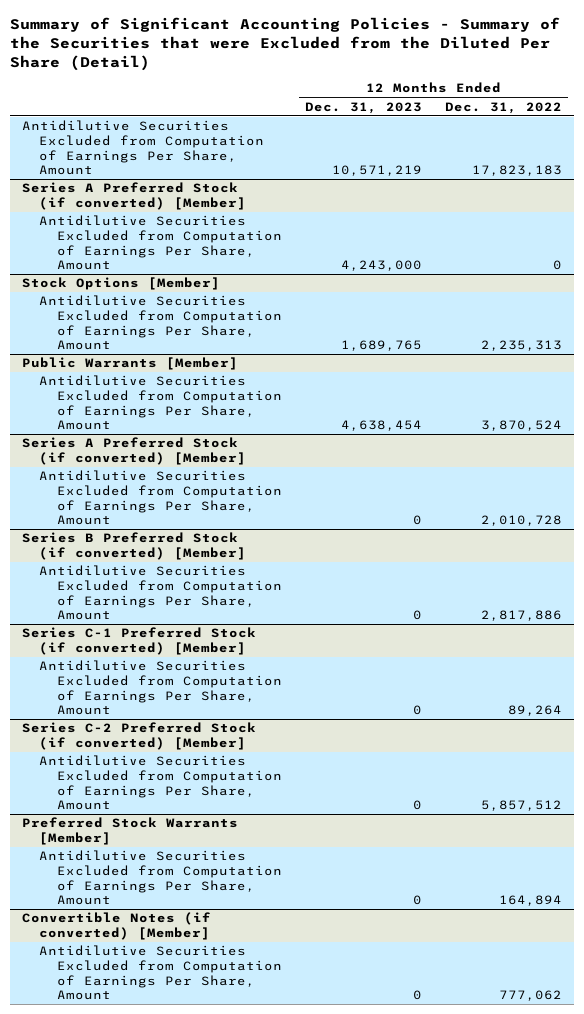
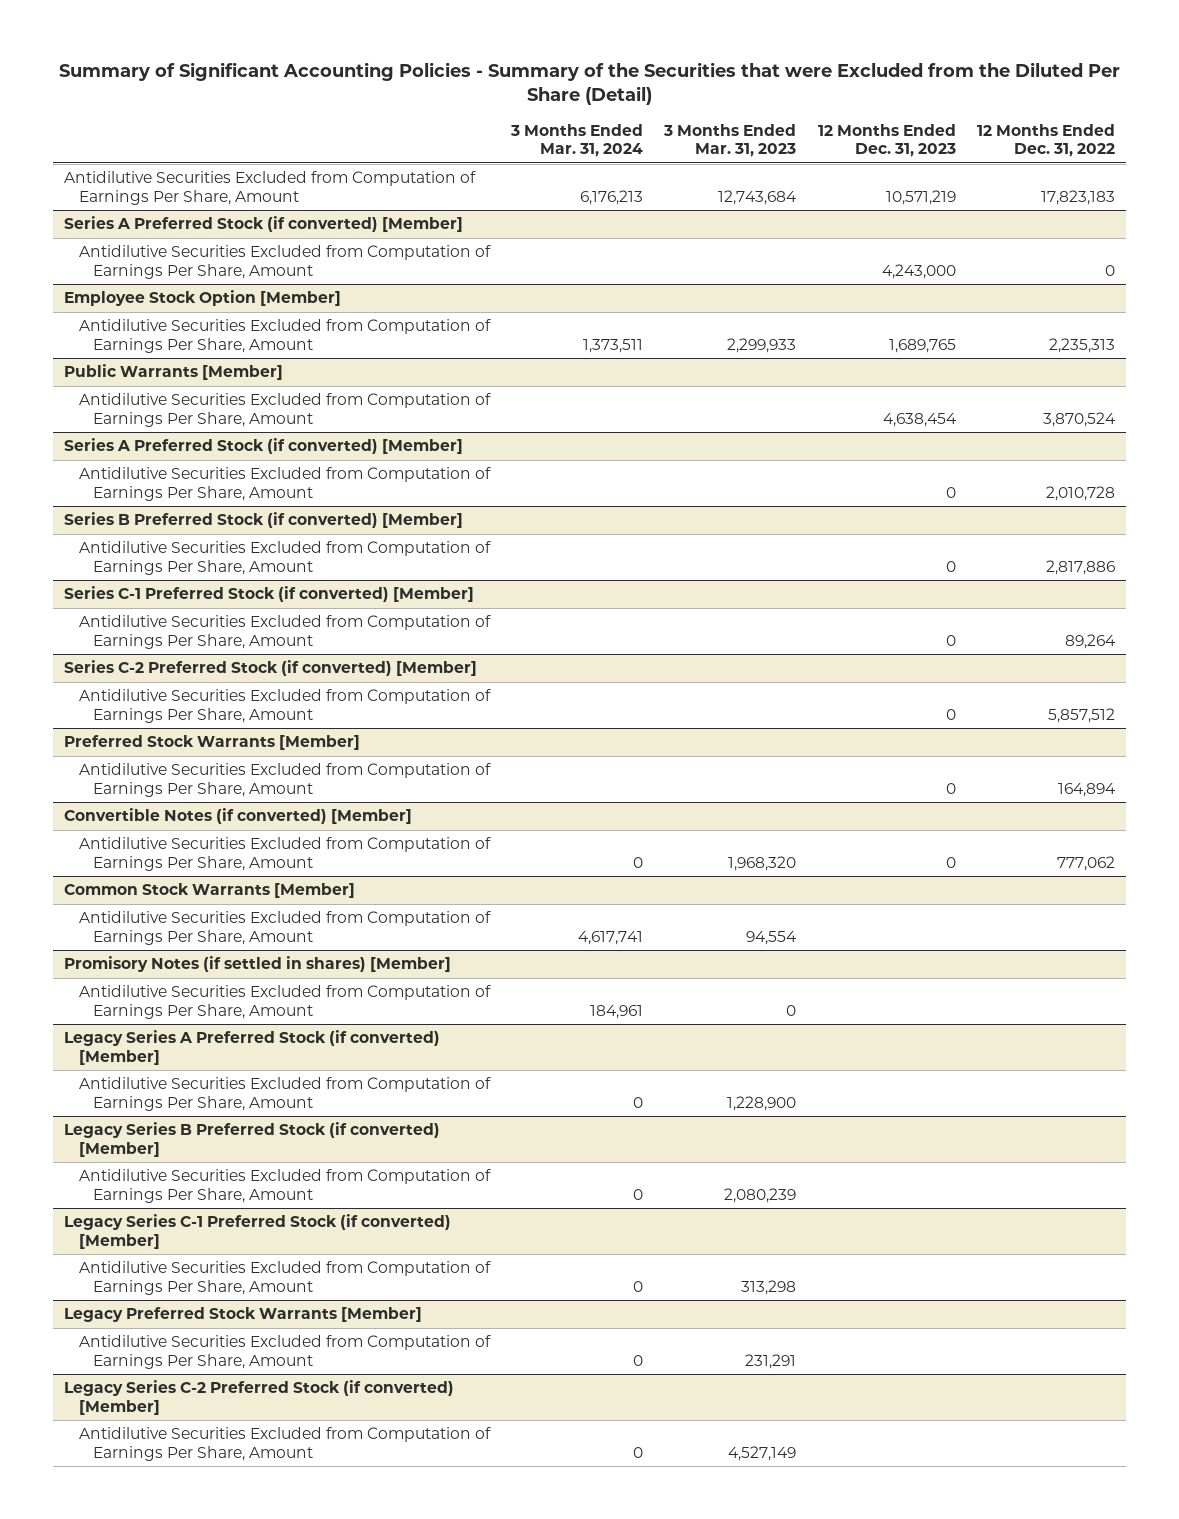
none -> [510,123,644,158] 3 Months Ended Mar. 31, 2024
none -> [663,123,797,158] 3 Months Ended Mar. 31, 2023
[21,277,220,291] Stock Options [Member] -> [63,290,341,307] Employee Stock Option [Member]
none -> [63,883,355,899] Common Stock Warrants [Member]
none -> [78,911,491,945] Antidilutive Securities Excluded from Computation of Earnings Per Share, Amount
none -> [63,956,451,973] Promisory Notes (if settled in shares) [Member]
none -> [78,985,491,1019] Antidilutive Securities Excluded from Computation of Earnings Per Share, Amount
none -> [63,1030,440,1065] Legacy Series A Preferred Stock (if converted) [Member]
none -> [78,1077,491,1111] Antidilutive Securities Excluded from Computation of Earnings Per Share, Amount
none -> [63,1122,440,1157] Legacy Series B Preferred Stock (if converted) [Member]
none -> [78,1169,491,1203] Antidilutive Securities Excluded from Computation of Earnings Per Share, Amount
none -> [63,1214,451,1249] Legacy Series C-1 Preferred Stock (if converted) [Member]
none -> [78,1261,491,1295] Antidilutive Securities Excluded from Computation of Earnings Per Share, Amount
none -> [63,1307,422,1323] Legacy Preferred Stock Warrants [Member]
none -> [78,1335,491,1369] Antidilutive Securities Excluded from Computation of Earnings Per Share, Amount
none -> [63,1380,454,1415] Legacy Series C-2 Preferred Stock (if converted) [Member]
none -> [78,1427,491,1461] Antidilutive Securities Excluded from Computation of Earnings Per Share, Amount

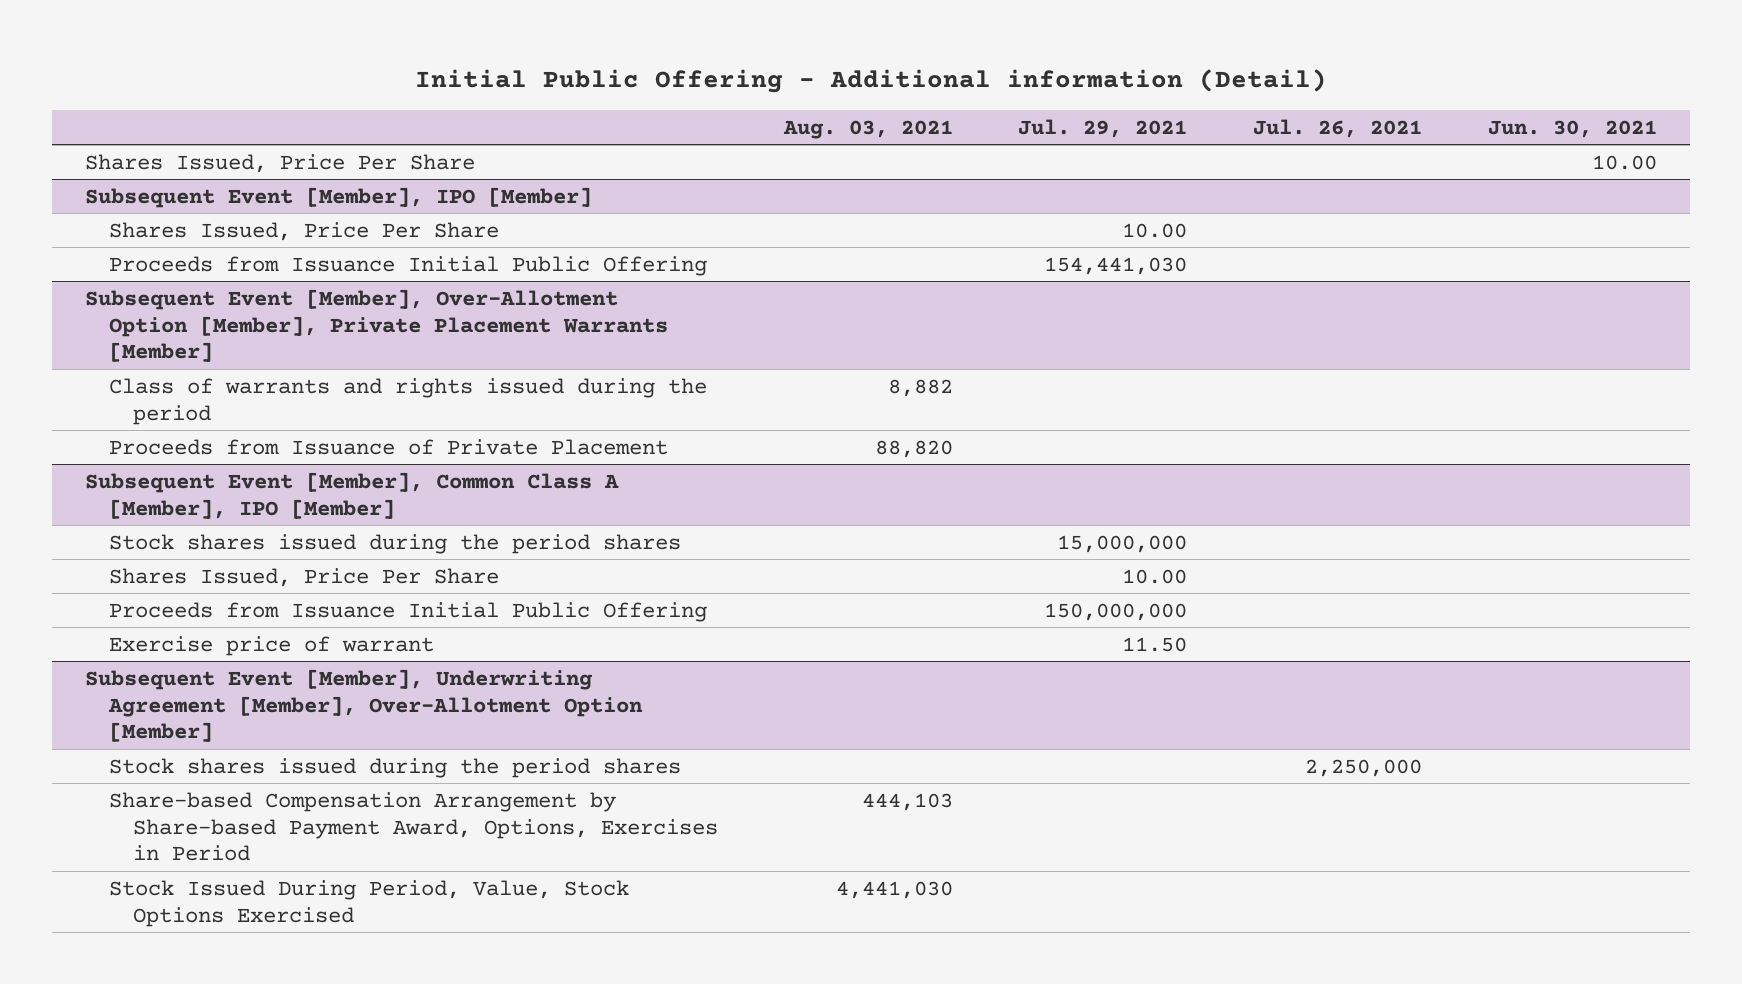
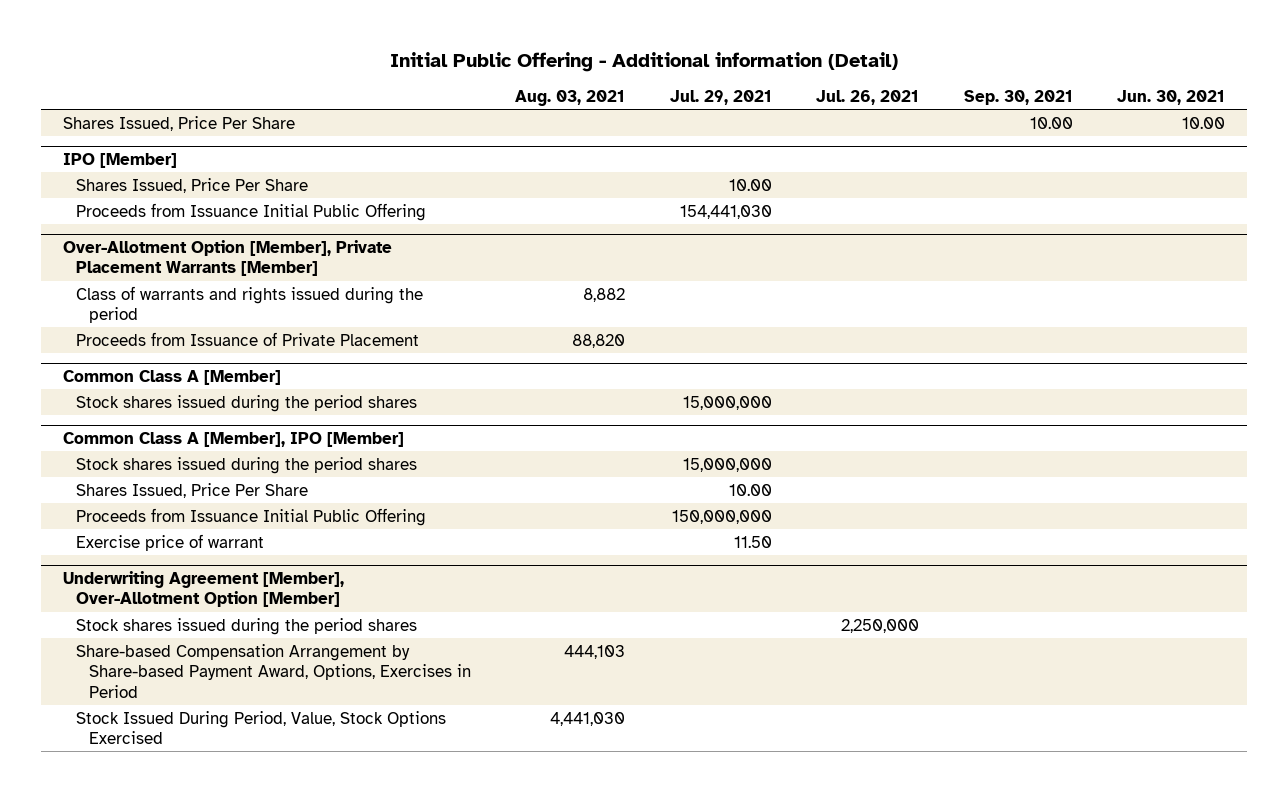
none -> [963,90,1073,106] Sep. 30, 2021
[85,186,593,208] Subsequent Event [Member], IPO [Member] -> [63,152,178,168] IPO [Member]
[85,288,669,363] Subsequent Event [Member], Over-Allotment Option [Member], Private Placement Warrants [Member] -> [63,239,393,277] Over-Allotment Option [Member], Private Placement Warrants [Member]
none -> [63,369,282,385] Common Class A [Member]
none -> [76,394,418,412] Stock shares issued during the period shares
[85,471,620,519] Subsequent Event [Member], Common Class A [Member], IPO [Member] -> [63,431,405,447] Common Class A [Member], IPO [Member]
[85,668,644,743] Subsequent Event [Member], Underwriting Agreement [Member], Over-Allotment Option [Member] -> [63,570,345,608] Underwriting Agreement [Member], Over-Allotment Option [Member]

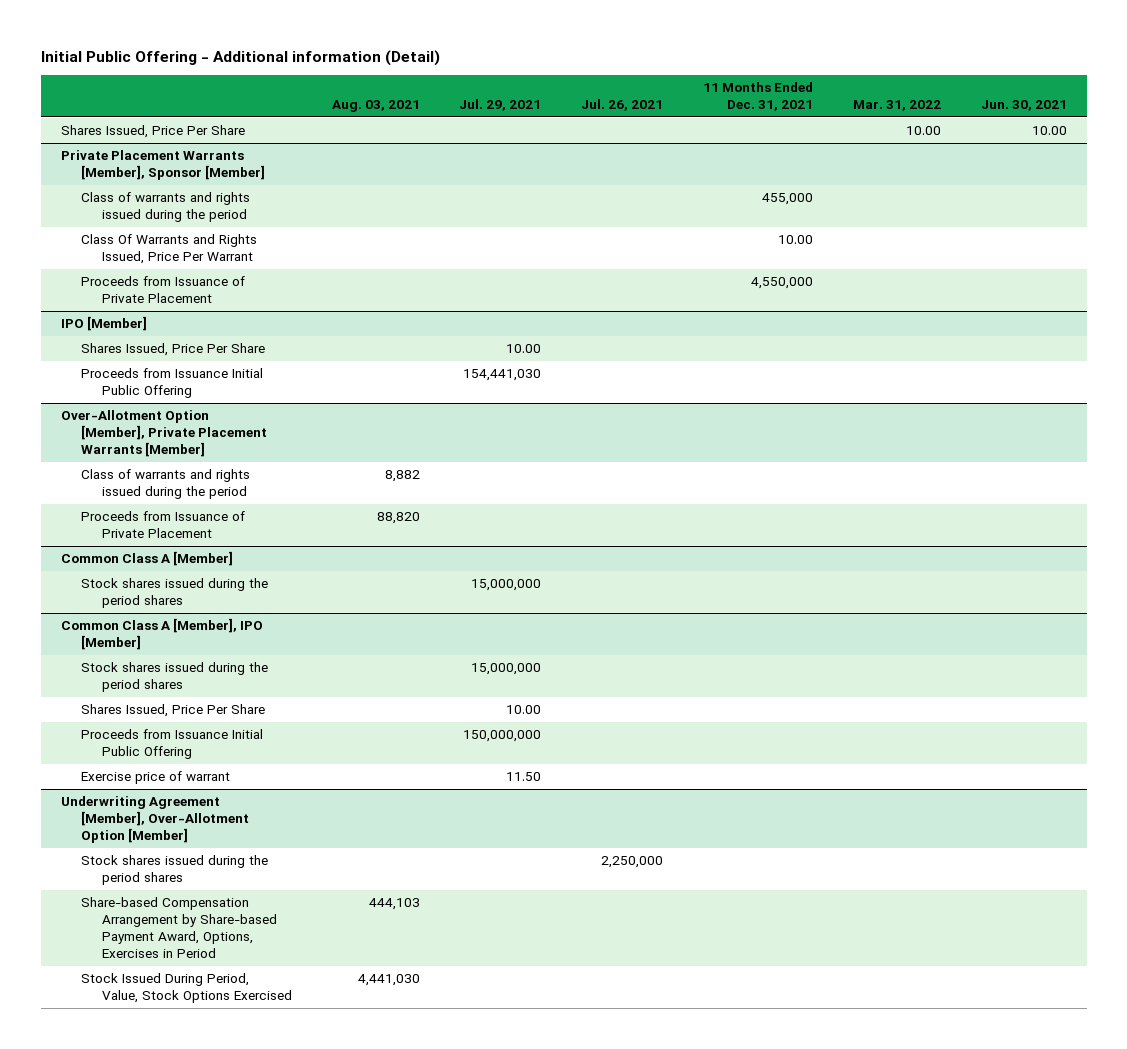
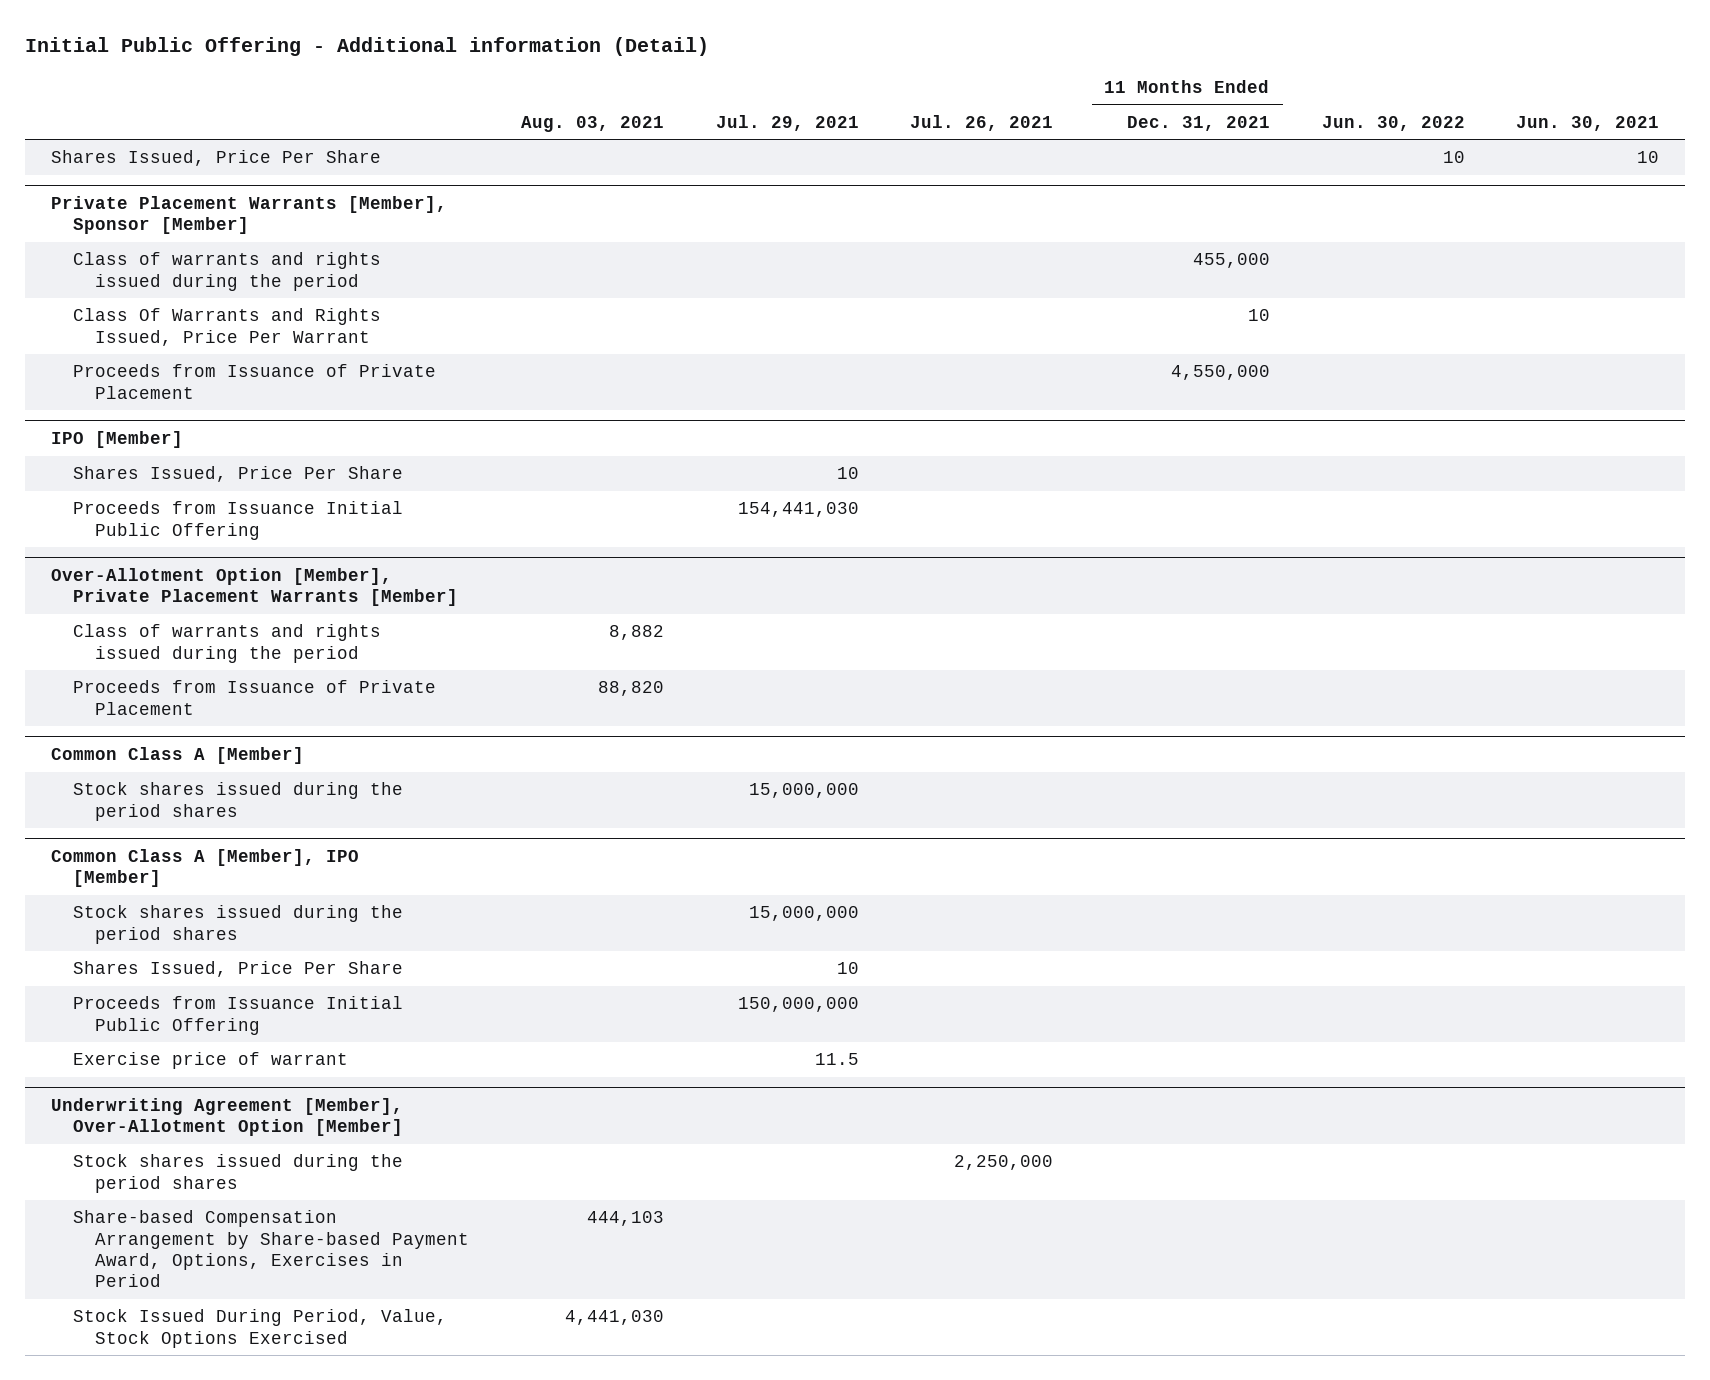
[853,100,942,112] Mar. 31, 2022 -> none
none -> [1321,115,1465,131] Jun. 30, 2022
[1031,126,1067,136] 10.00 -> [1637,151,1660,164] 10
[778,235,814,245] 10.00 -> [1247,309,1270,322] 10
[506,344,542,354] 10.00 -> [836,467,859,480] 10
[506,705,542,715] 10.00 -> [836,962,859,975] 10
[506,772,542,782] 11.50 -> [814,1053,859,1066] 11.5

